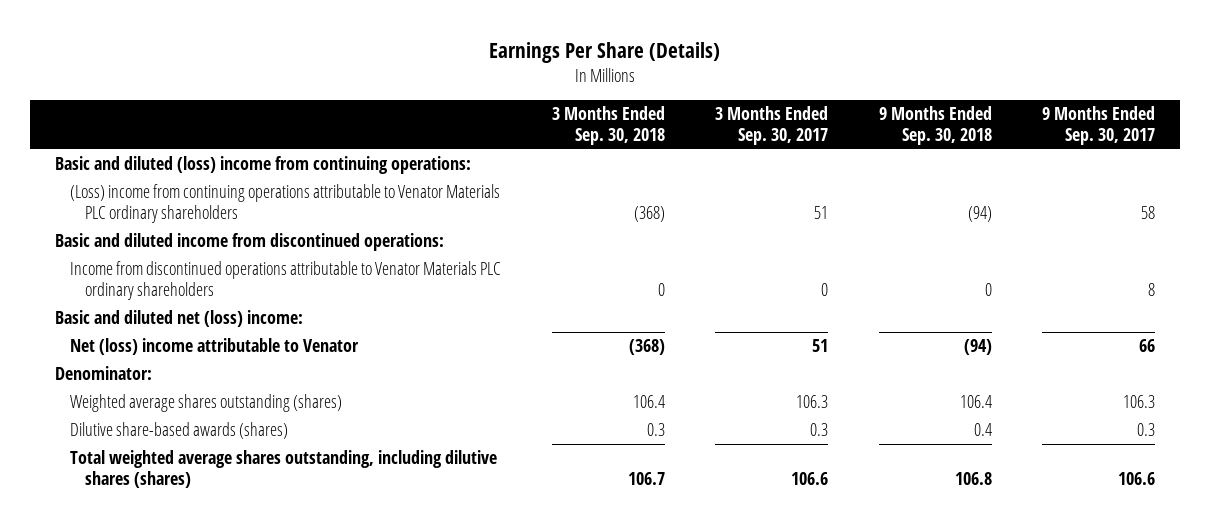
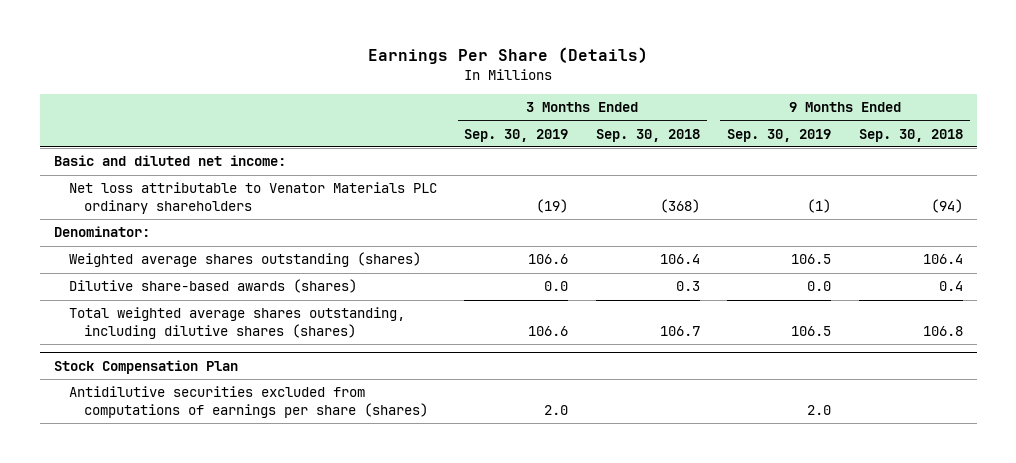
[715,106,829,146] 3 Months Ended Sep. 30, 2017 -> none
[1042,106,1156,146] 9 Months Ended Sep. 30, 2017 -> none
none -> [464,128,569,142] Sep. 30, 2019
none -> [727,128,832,142] Sep. 30, 2019
[55,156,472,175] Basic and diluted (loss) income from continuing operations: -> none
[70,184,501,224] (Loss) income from continuing operations attributable to Venator Materials PLC ordinary shareholders -> none
[55,233,445,252] Basic and diluted income from discontinued operations: -> none
[70,261,502,301] Income from discontinued operations attributable to Venator Materials PLC ordinary shareholders -> none
[55,310,304,328] Basic and diluted net (loss) income: -> [53,155,286,167] Basic and diluted net income:
[70,338,360,356] Net (loss) income attributable to Venator -> [68,182,437,214] Net loss attributable to Venator Materials PLC ordinary shareholders
none -> [53,359,238,374] Stock Compensation Plan
none -> [68,386,429,418] Antidilutive securities excluded from computations of earnings per share (shares)

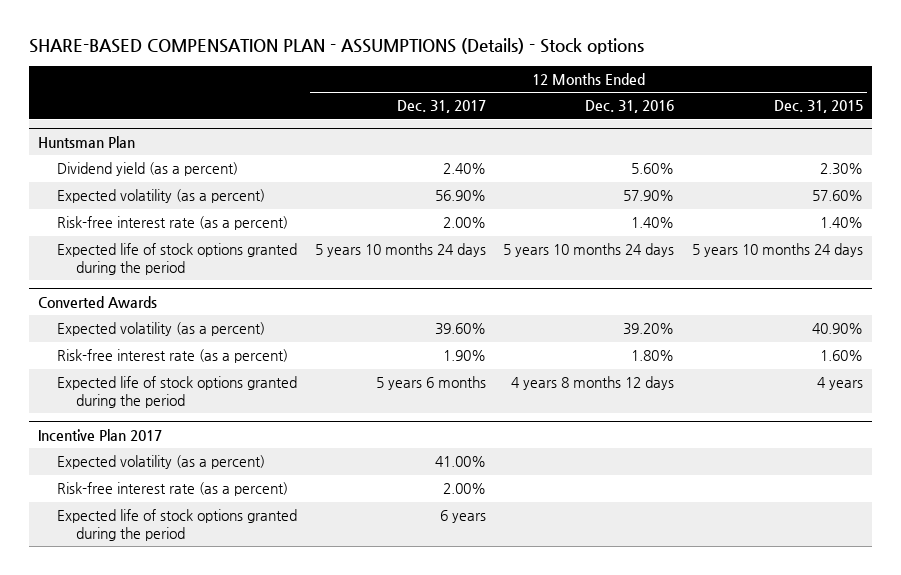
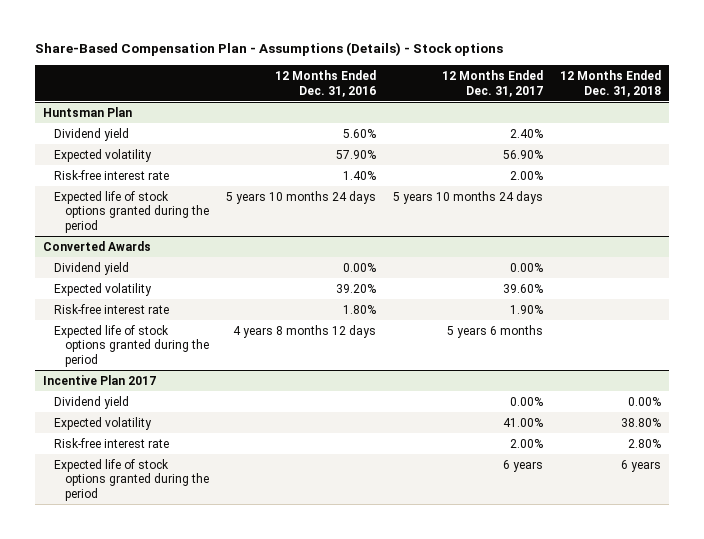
[29,38,645,55] SHARE-BASED COMPENSATION PLAN - ASSUMPTIONS (Details) - Stock options -> [34,42,503,57] Share-Based Compensation Plan - Assumptions (Details) - Stock options
[773,100,863,114] Dec. 31, 2015 -> none
none -> [559,69,661,97] 12 Months Ended Dec. 31, 2018
[56,162,238,177] Dividend yield (as a percent) -> [53,127,129,141] Dividend yield
[56,189,265,204] Expected volatility (as a percent) -> [53,148,152,162] Expected volatility
[56,216,288,231] Risk-free interest rate (as a percent) -> [53,169,169,180] Risk-free interest rate
none -> [53,261,129,275] Dividend yield
[56,322,265,337] Expected volatility (as a percent) -> [53,282,152,296] Expected volatility
[56,349,288,364] Risk-free interest rate (as a percent) -> [53,303,169,314] Risk-free interest rate
none -> [53,395,129,409] Dividend yield
[56,455,265,470] Expected volatility (as a percent) -> [53,416,152,430] Expected volatility
[56,482,288,497] Risk-free interest rate (as a percent) -> [53,437,169,448] Risk-free interest rate

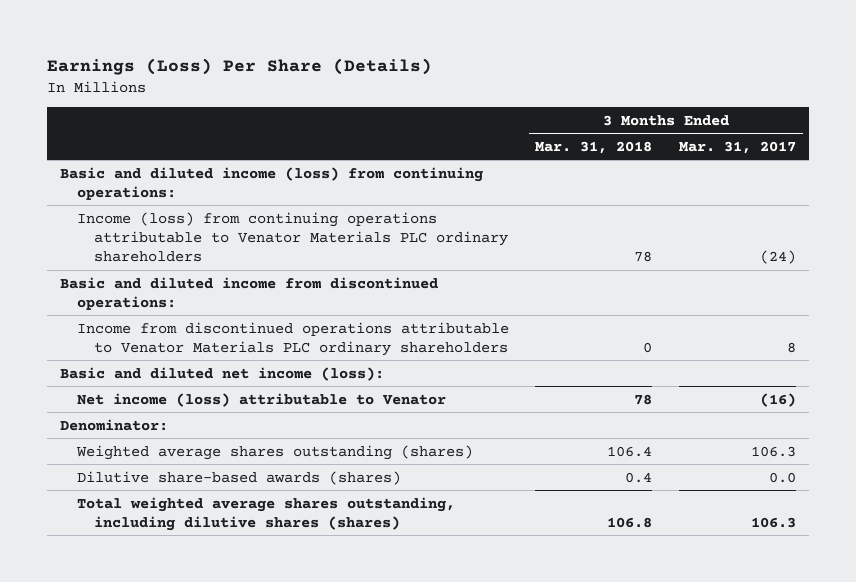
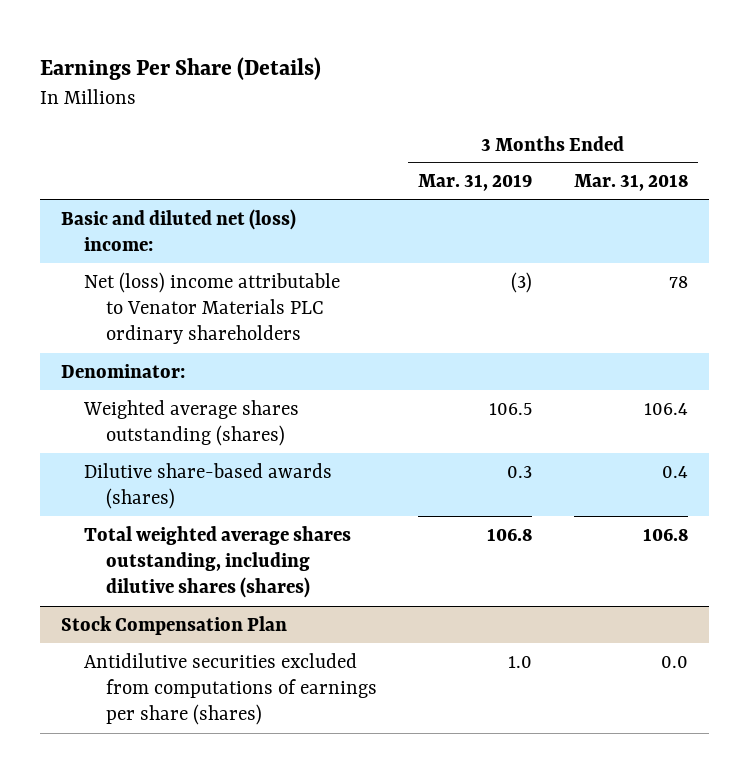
[46,57,432,75] Earnings (Loss) Per Share (Details) -> [40,56,322,80] Earnings Per Share (Details)
[678,140,796,154] Mar. 31, 2017 -> none
none -> [418,174,533,192] Mar. 31, 2019
[59,166,483,200] Basic and diluted income (loss) from continuing operations: -> none
[76,211,508,263] Income (loss) from continuing operations attributable to Venator Materials PLC ordinary shareholders -> none
[59,276,438,310] Basic and diluted income from discontinued operations: -> none
[76,321,509,356] Income from discontinued operations attributable to Venator Materials PLC ordinary shareholders -> none
[59,366,384,381] Basic and diluted net income (loss): -> [61,208,297,252] Basic and diluted net (loss) income:
[76,392,446,407] Net income (loss) attributable to Venator -> [83,271,340,345] Net (loss) income attributable to Venator Materials PLC ordinary shareholders
none -> [61,615,288,635] Stock Compensation Plan
none -> [83,652,377,726] Antidilutive securities excluded from computations of earnings per share (shares)

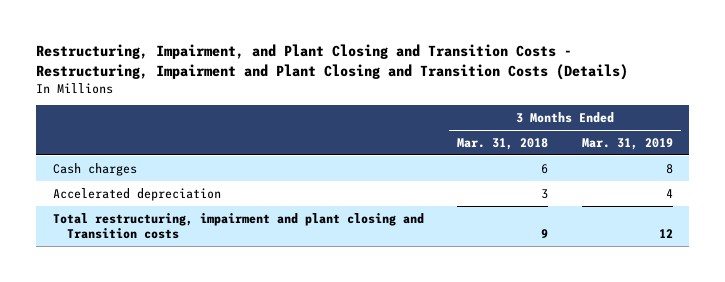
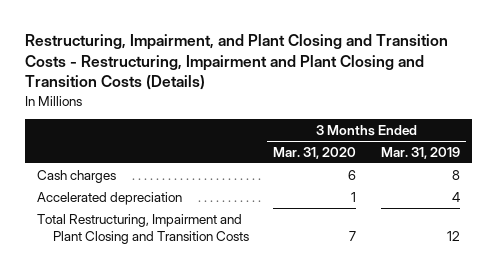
[457,137,549,150] Mar. 31, 2018 -> none
none -> [273,146,357,159] Mar. 31, 2020
[52,212,424,240] Total restructuring, impairment and plant closing and Transition costs -> [37,213,249,245] Total Restructuring, Impairment and Plant Closing and Transition Costs

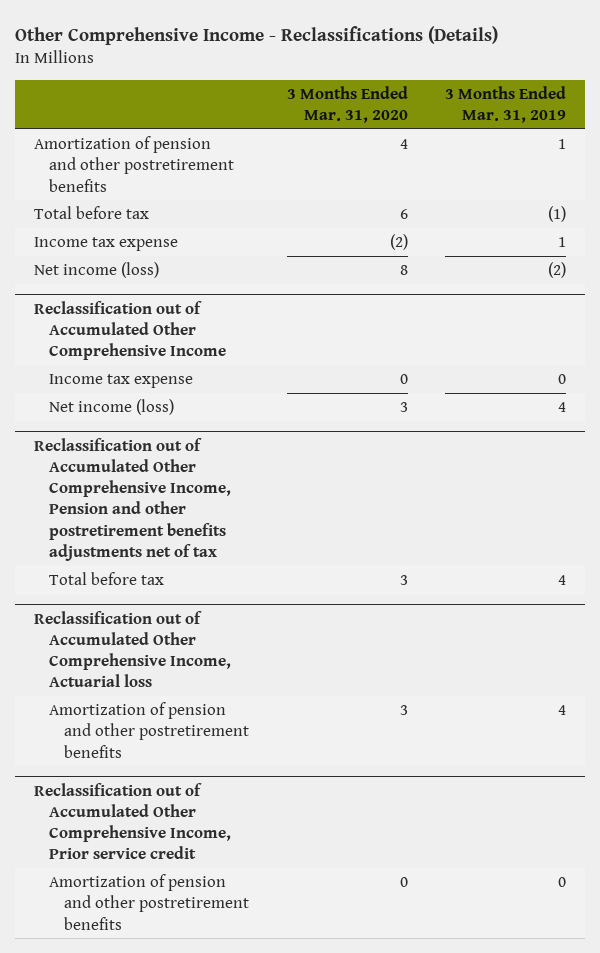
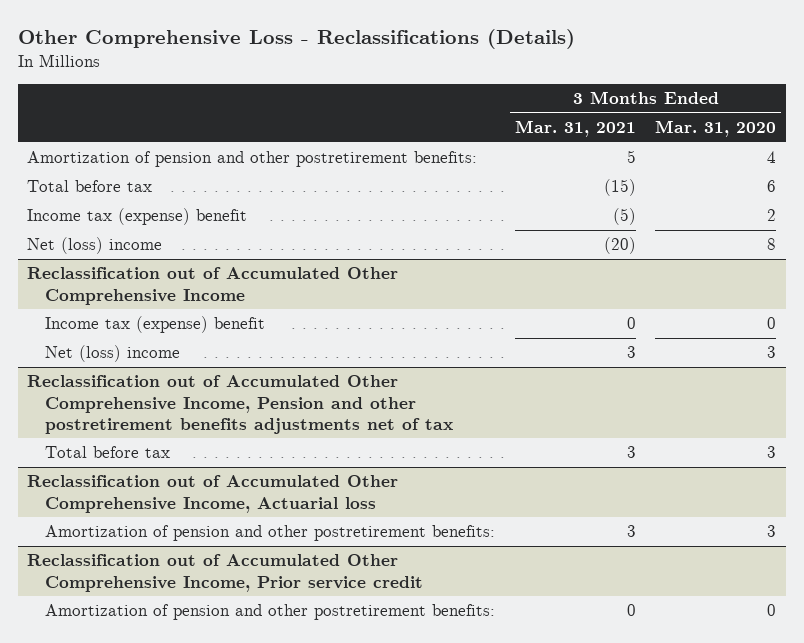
[15,25,499,45] Other Comprehensive Income - Reclassifications (Details) -> [17,29,575,50] Other Comprehensive Loss - Reclassifications (Details)
[445,85,567,124] 3 Months Ended Mar. 31, 2019 -> none
none -> [514,120,636,138] Mar. 31, 2021
[34,135,234,192] Amortization of pension and other postretirement benefits -> [27,151,478,168] Amortization of pension and other postretirement benefits:
[34,236,179,251] Income tax expense -> [27,208,248,226] Income tax (expense) benefit
[389,233,408,250] (2) -> [767,209,777,222] 2
[34,261,160,278] Net income (loss) -> [27,237,163,255] Net (loss) income
[48,373,193,388] Income tax expense -> [45,316,266,334] Income tax (expense) benefit
[48,398,174,415] Net income (loss) -> [45,345,181,363] Net (loss) income
[48,701,249,758] Amortization of pension and other postretirement benefits -> [45,525,496,542] Amortization of pension and other postretirement benefits:
[48,873,249,930] Amortization of pension and other postretirement benefits -> [45,604,496,621] Amortization of pension and other postretirement benefits:

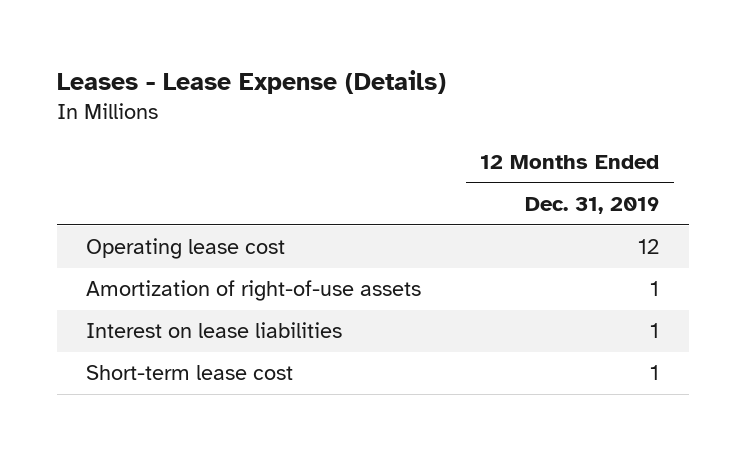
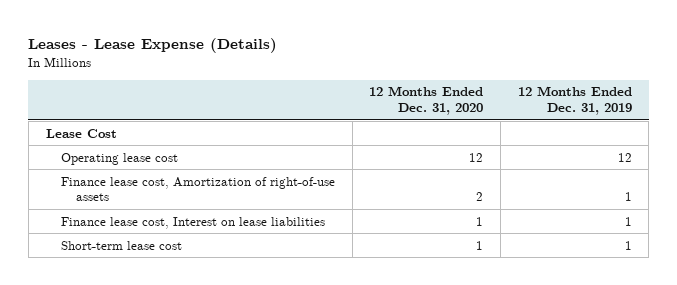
none -> [369,86,484,115] 12 Months Ended Dec. 31, 2020
none -> [45,128,117,138] Lease Cost
[86,280,422,302] Amortization of right-of-use assets -> [61,176,336,202] Finance lease cost, Amortization of right-of-use assets
[86,322,343,339] Interest on lease liabilities -> [61,216,326,229] Finance lease cost, Interest on lease liabilities

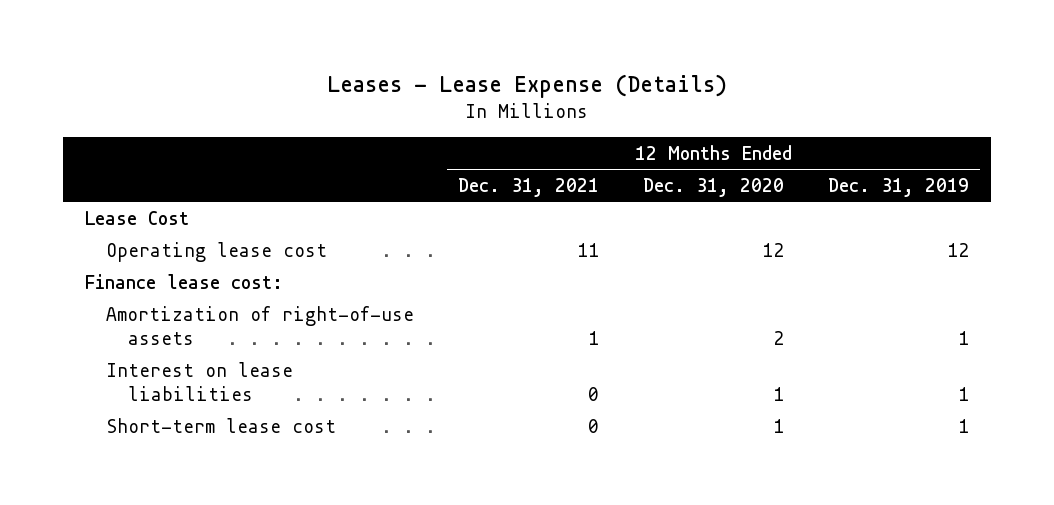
none -> [458,177,600,197] Dec. 31, 2021
none -> [84,273,283,289] Finance lease cost:
[61,176,336,202] Finance lease cost, Amortization of right-of-use assets -> [106,305,415,345] Amortization of right-of-use assets
[61,216,326,229] Finance lease cost, Interest on lease liabilities -> [106,361,294,401] Interest on lease liabilities

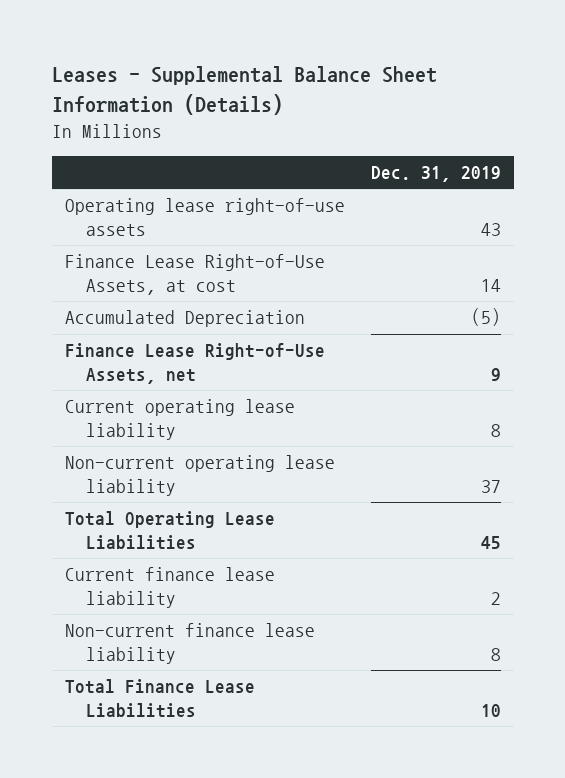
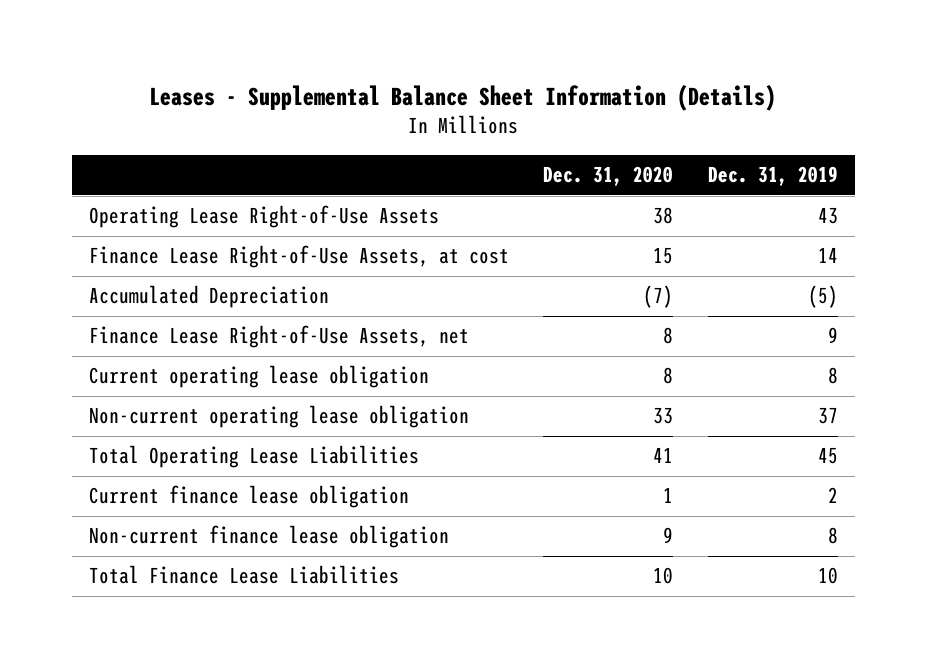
none -> [543,166,674,187] Dec. 31, 2020
[64,198,345,236] Operating lease right-of-use assets -> [88,205,439,229] Operating Lease Right-of-Use Assets
[64,399,295,440] Current operating lease liability -> [88,365,429,389] Current operating lease obligation
[64,455,335,496] Non-current operating lease liability -> [88,405,469,429] Non-current operating lease obligation
[64,567,275,608] Current finance lease liability -> [88,485,409,509] Current finance lease obligation
[64,623,315,664] Non-current finance lease liability -> [88,525,449,549] Non-current finance lease obligation

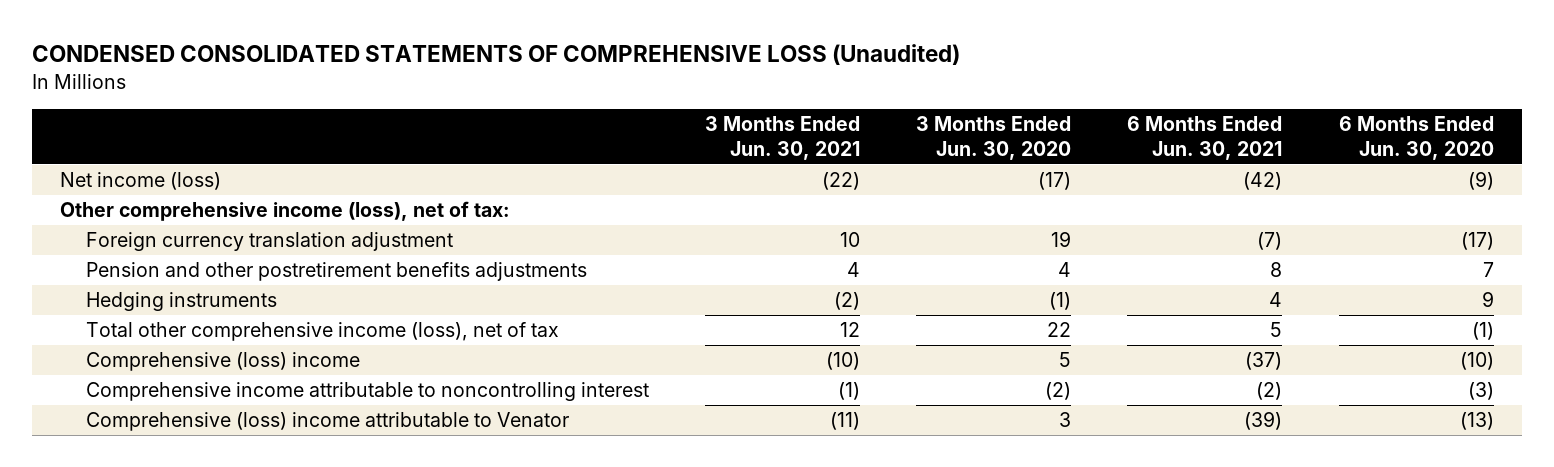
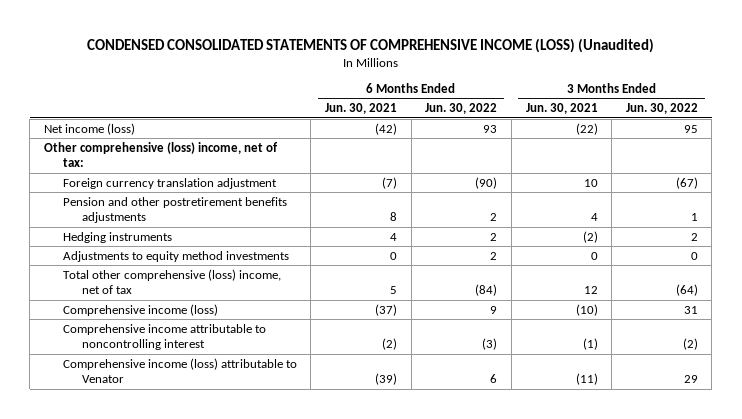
[32,44,961,66] CONDENSED CONSOLIDATED STATEMENTS OF COMPREHENSIVE LOSS (Unaudited) -> [86,37,654,53] CONDENSED CONSOLIDATED STATEMENTS OF COMPREHENSIVE INCOME (LOSS) (Unaudited)
[916,115,1072,160] 3 Months Ended Jun. 30, 2020 -> none
[1338,115,1494,160] 6 Months Ended Jun. 30, 2020 -> none
none -> [425,103,498,115] Jun. 30, 2022
none -> [625,103,698,115] Jun. 30, 2022
[60,201,511,222] Other comprehensive income (loss), net of tax: -> [43,141,278,168] Other comprehensive (loss) income, net of tax:
none -> [62,250,289,262] Adjustments to equity method investments
[85,322,559,342] Total other comprehensive income (loss), net of tax -> [62,268,281,295] Total other comprehensive (loss) income, net of tax
[85,352,360,372] Comprehensive (loss) income -> [62,303,218,316] Comprehensive income (loss)
[85,412,569,432] Comprehensive (loss) income attributable to Venator -> [62,357,297,384] Comprehensive income (loss) attributable to Venator

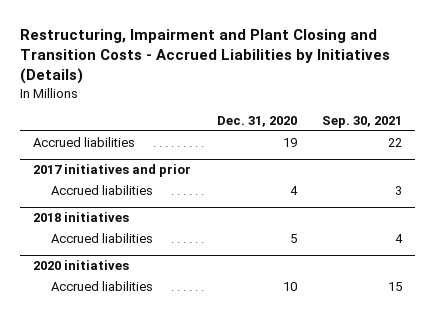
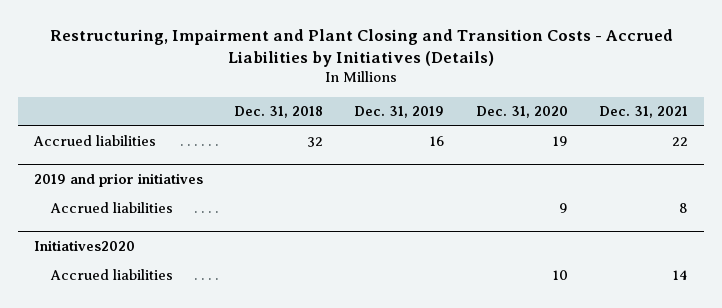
[322,116,403,129] Sep. 30, 2021 -> none
none -> [234,106,324,119] Dec. 31, 2018
none -> [354,106,445,119] Dec. 31, 2019
none -> [599,106,689,119] Dec. 31, 2021
[33,212,130,223] 2018 initiatives -> none
[51,232,154,243] Accrued liabilities -> none
[33,164,192,178] 2017 initiatives and prior -> [33,173,203,188] 2019 and prior initiatives
[289,185,298,195] 4 -> [558,203,568,214] 9
[33,260,130,271] 2020 initiatives -> [33,240,135,252] Initiatives2020

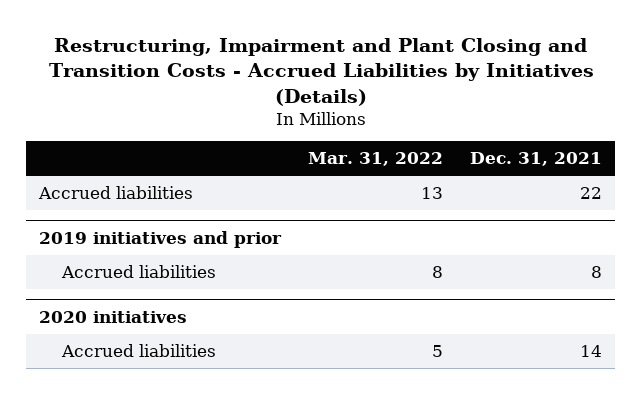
[234,106,324,119] Dec. 31, 2018 -> none
[354,106,445,119] Dec. 31, 2019 -> none
[475,106,568,119] Dec. 31, 2020 -> none
none -> [308,152,444,167] Mar. 31, 2022
[33,173,203,188] 2019 and prior initiatives -> [39,230,283,248] 2019 initiatives and prior
[33,240,135,252] Initiatives2020 -> [39,310,188,323] 2020 initiatives

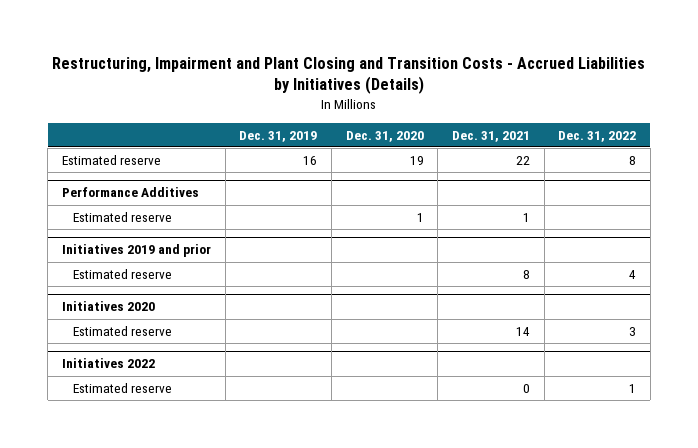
[308,152,444,167] Mar. 31, 2022 -> none
none -> [239,130,318,142] Dec. 31, 2019
none -> [345,130,424,142] Dec. 31, 2020
none -> [558,130,637,142] Dec. 31, 2022
[60,264,216,278] Accrued liabilities -> none
[60,343,216,357] Accrued liabilities -> none
[38,185,194,199] Accrued liabilities -> [61,154,161,165] Estimated reserve
none -> [61,187,199,198] Performance Additives
none -> [72,211,172,222] Estimated reserve
[39,230,283,248] 2019 initiatives and prior -> [61,244,211,258] Initiatives 2019 and prior
none -> [72,268,172,279] Estimated reserve
[39,310,188,323] 2020 initiatives -> [61,301,155,312] Initiatives 2020
none -> [72,325,172,336] Estimated reserve
none -> [61,358,155,369] Initiatives 2022
none -> [72,382,172,393] Estimated reserve

